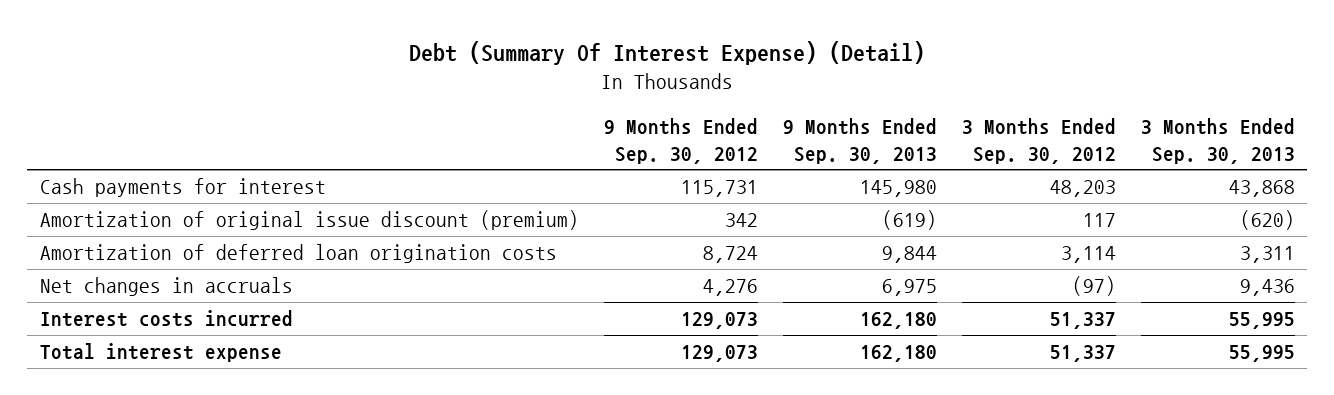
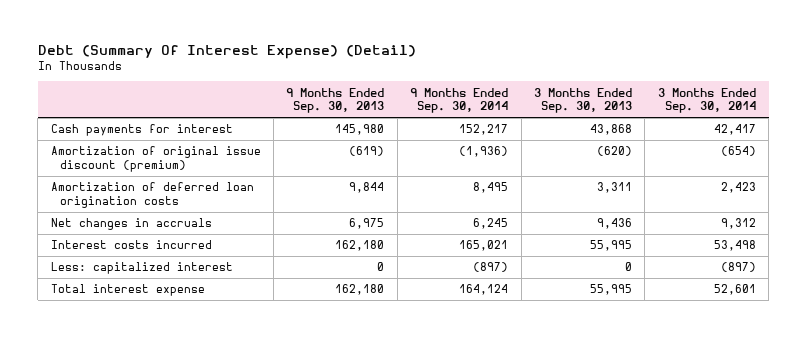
[603,117,758,164] 9 Months Ended Sep. 30, 2012 -> none
[961,117,1116,164] 3 Months Ended Sep. 30, 2012 -> none
none -> [410,87,509,114] 9 Months Ended Sep. 30, 2014
none -> [657,87,756,114] 3 Months Ended Sep. 30, 2014
none -> [50,262,233,275] Less: capitalized interest

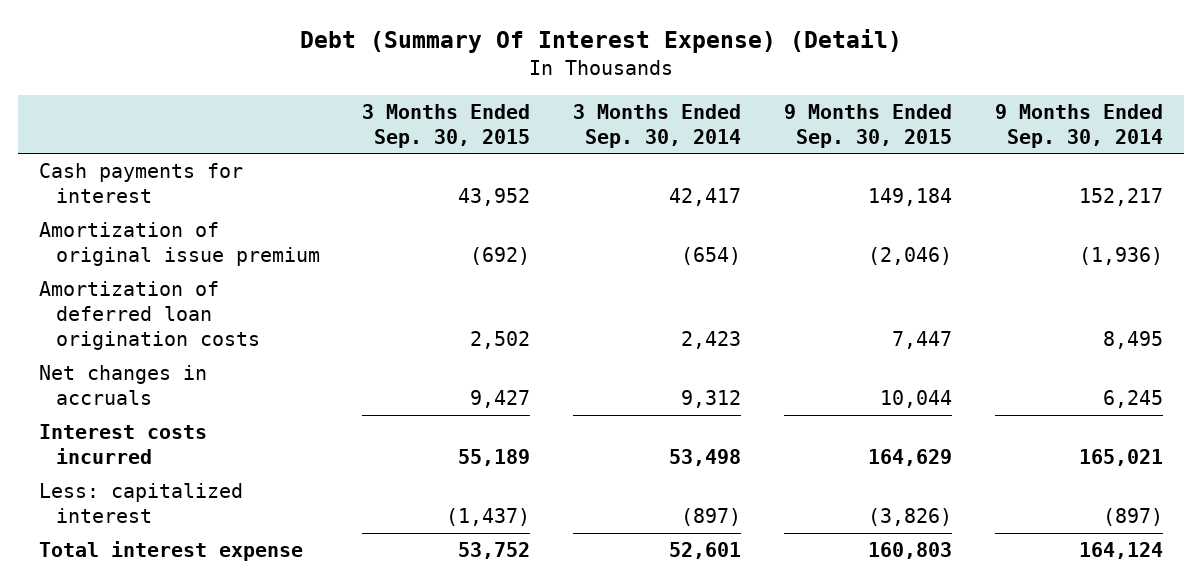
[286,87,385,114] 9 Months Ended Sep. 30, 2013 -> none
[533,87,632,114] 3 Months Ended Sep. 30, 2013 -> none
none -> [362,103,531,148] 3 Months Ended Sep. 30, 2015
none -> [783,103,952,148] 9 Months Ended Sep. 30, 2015
[50,146,261,173] Amortization of original issue discount (premium) -> [39,222,320,267] Amortization of original issue premium

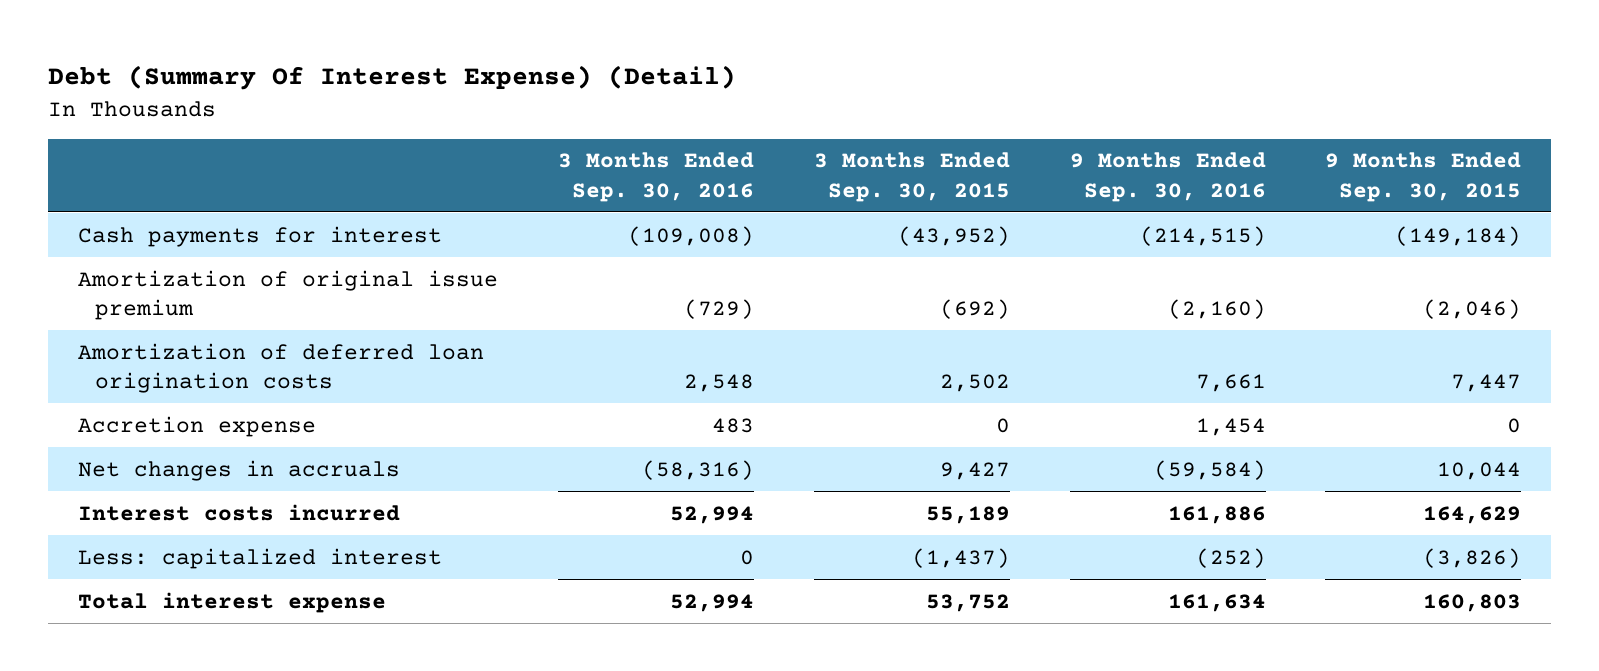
[573,103,742,148] 3 Months Ended Sep. 30, 2014 -> none
[994,103,1163,148] 9 Months Ended Sep. 30, 2014 -> none
none -> [557,152,754,202] 3 Months Ended Sep. 30, 2016
none -> [1069,152,1266,202] 9 Months Ended Sep. 30, 2016
[458,188,531,207] 43,952 -> [897,225,1010,246] (43,952)
[867,188,952,207] 149,184 -> [1395,225,1522,246] (149,184)
none -> [78,415,317,437] Accretion expense

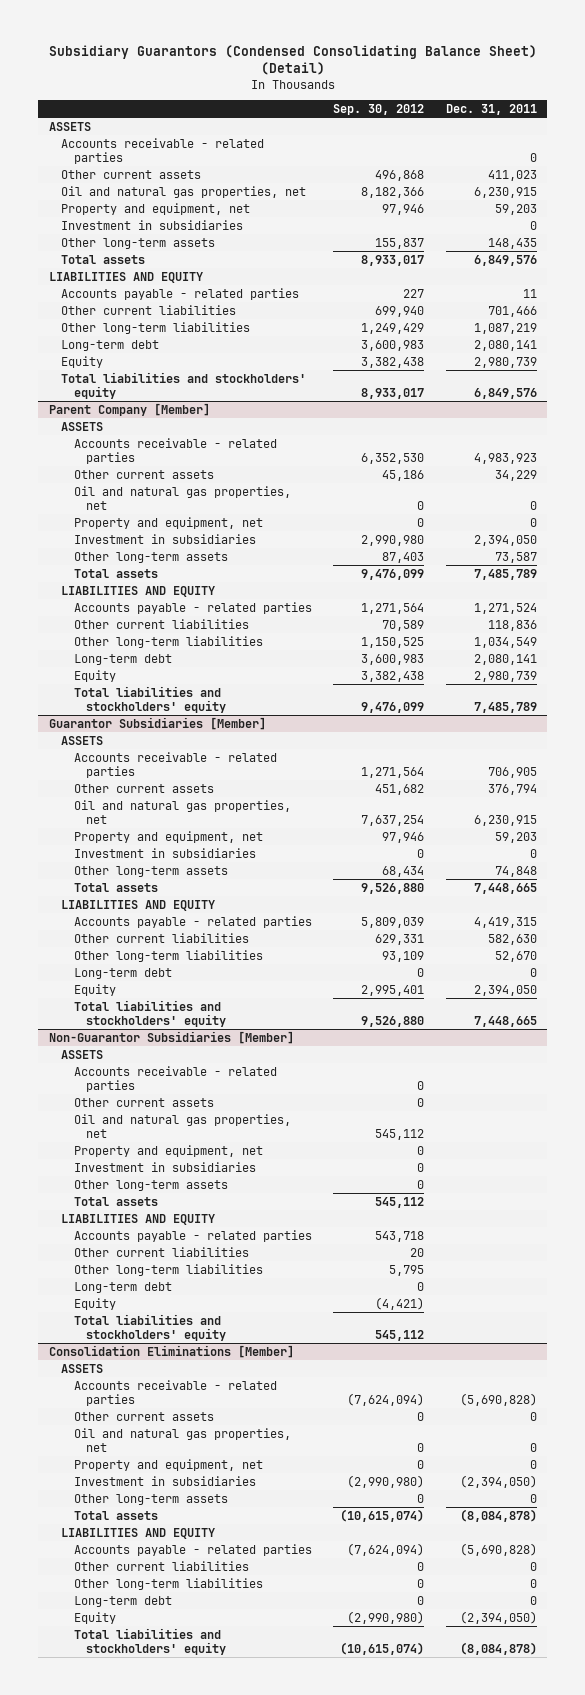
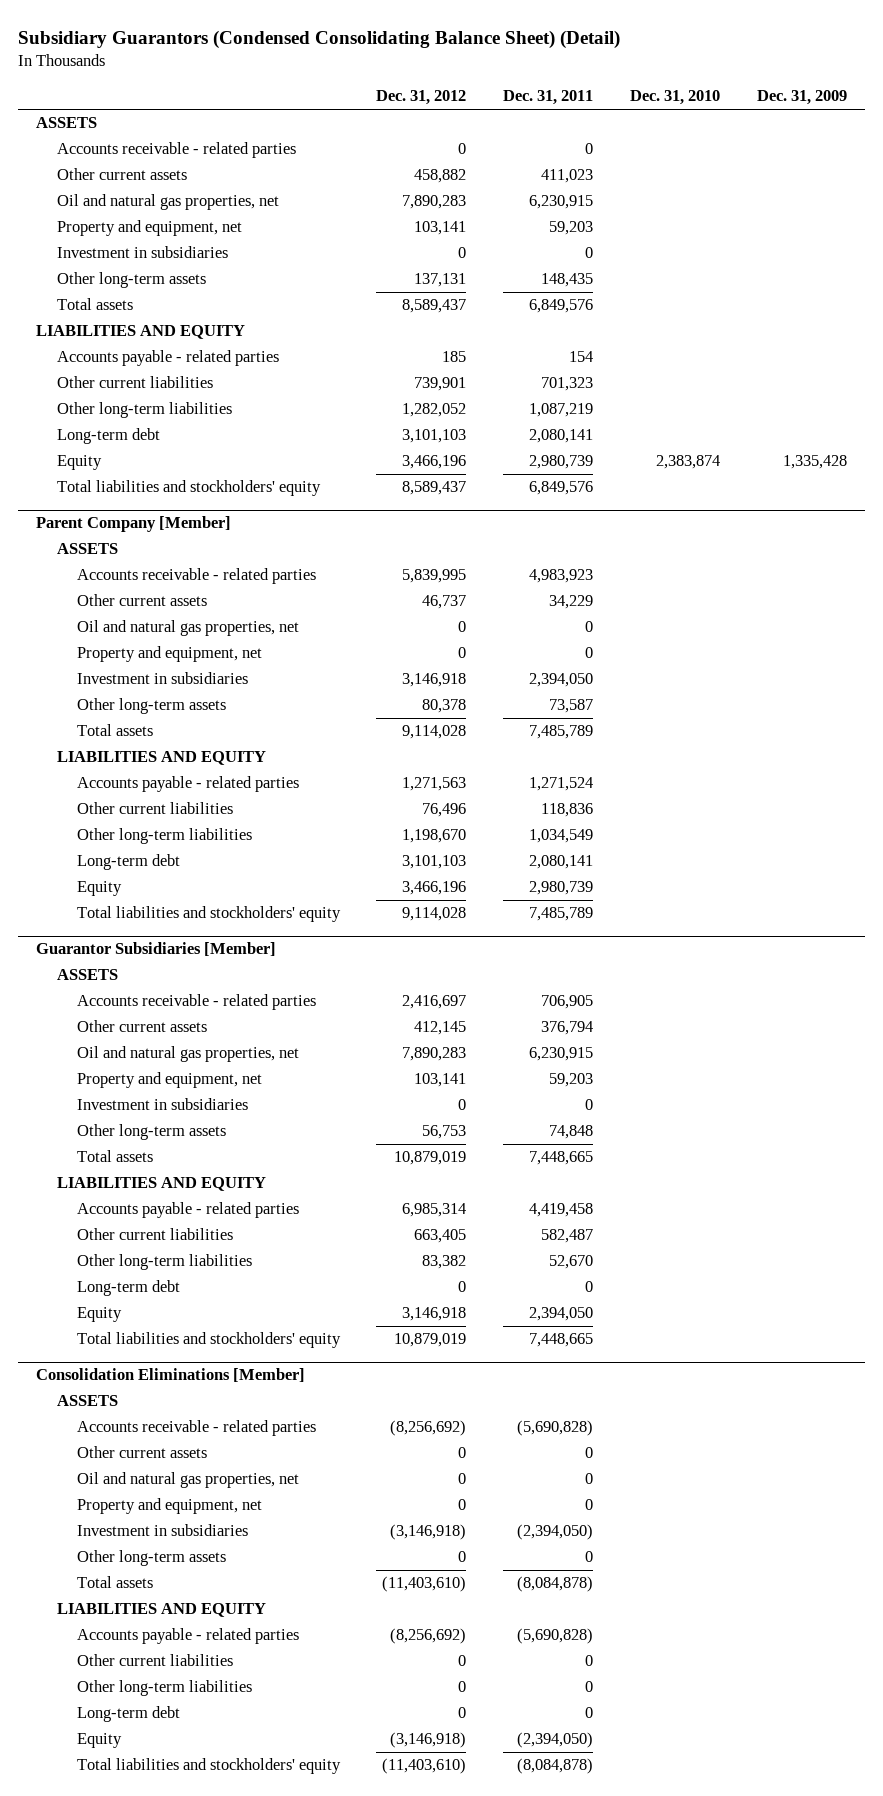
[333,103,425,115] Sep. 30, 2012 -> none
none -> [376,90,467,106] Dec. 31, 2012
none -> [630,90,721,106] Dec. 31, 2010
none -> [756,90,847,106] Dec. 31, 2009
[522,288,537,298] 11 -> [569,351,594,363] 154
[487,305,537,317] 701,466 -> [541,377,594,392] 701,323
[473,916,537,928] 4,419,315 -> [529,1203,594,1218] 4,419,458
[487,933,537,945] 582,630 -> [541,1229,594,1244] 582,487
[48,1030,294,1044] Non-Guarantor Subsidiaries [Member] -> none
[61,1049,104,1059] ASSETS -> none
[73,1065,277,1092] Accounts receivable - related parties -> none
[73,1097,214,1107] Other current assets -> none
[73,1113,291,1138] Oil and natural gas properties, net -> none
[73,1144,263,1157] Property and equipment, net -> none
[73,1161,256,1172] Investment in subsidiaries -> none
[73,1179,228,1191] Other long-term assets -> none
[73,1196,158,1206] Total assets -> none
[61,1213,216,1225] LIABILITIES AND EQUITY -> none
[73,1229,312,1242] Accounts payable - related parties -> none
[73,1246,249,1257] Other current liabilities -> none
[73,1263,263,1276] Other long-term liabilities -> none
[73,1281,172,1293] Long-term debt -> none
[73,1297,116,1310] Equity -> none
[73,1313,227,1341] Total liabilities and stockholders' equity -> none

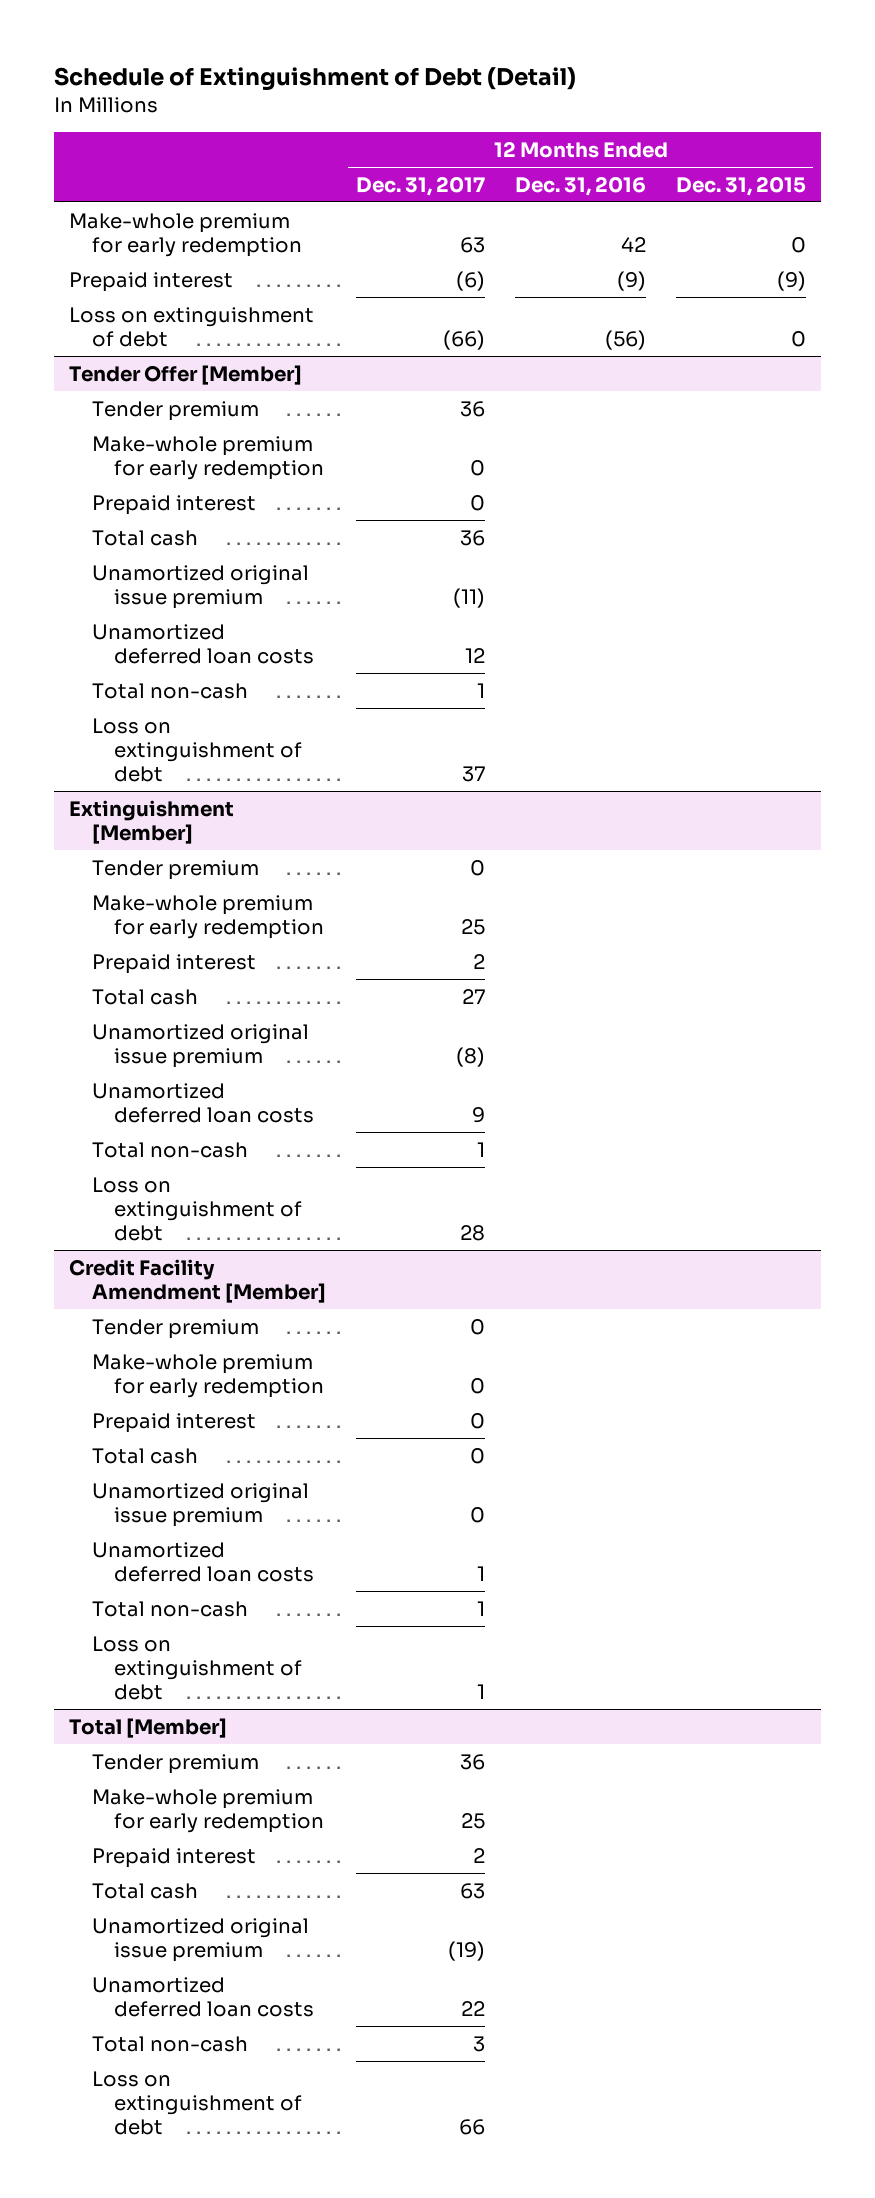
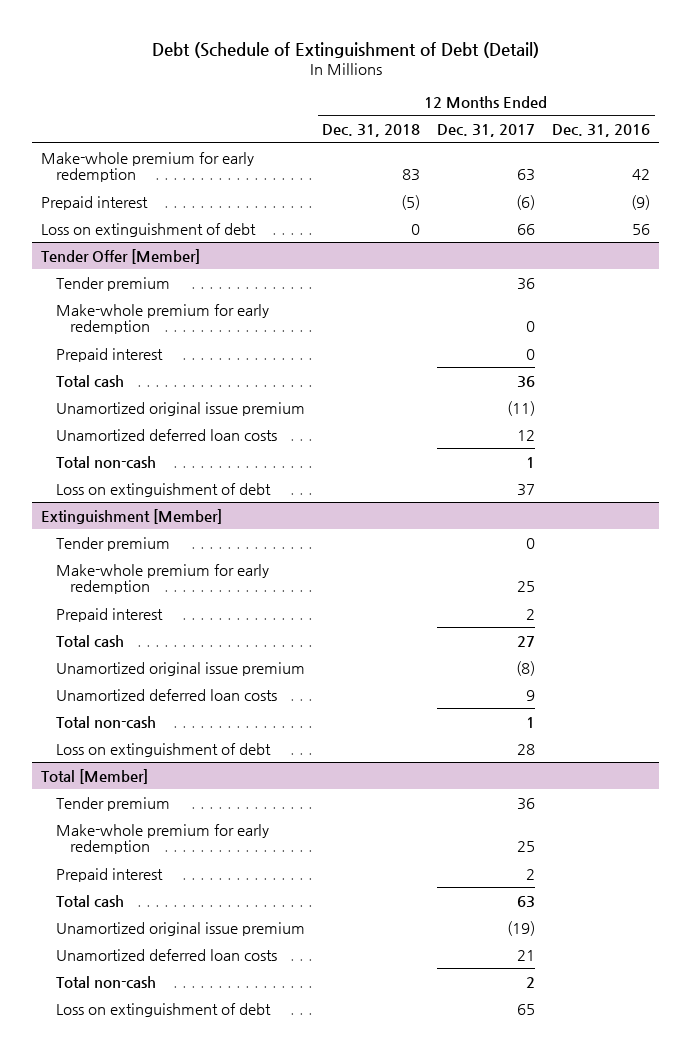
[54,67,577,92] Schedule of Extinguishment of Debt (Detail) -> [151,41,539,58] Debt (Schedule of Extinguishment of Debt (Detail)
[675,175,806,196] Dec. 31, 2015 -> none
none -> [321,124,420,138] Dec. 31, 2018
[442,329,485,350] (66) -> [517,223,536,235] 66
[604,329,646,350] (56) -> [632,223,651,235] 56
[69,1258,326,1303] Credit Facility Amendment [Member] -> none
[91,1318,259,1339] Tender premium -> none
[91,1353,325,1398] Make-whole premium for early redemption -> none
[91,1412,256,1433] Prepaid interest -> none
[91,1447,198,1464] Total cash -> none
[91,1482,309,1527] Unamortized original issue premium -> none
[91,1541,315,1582] Unamortized deferred loan costs -> none
[91,1600,248,1617] Total non-cash -> none
[91,1635,303,1701] Loss on extinguishment of debt -> none
[460,2000,485,2016] 22 -> [517,949,536,961] 21
[472,2035,485,2052] 3 -> [526,976,536,988] 2
[458,2119,485,2136] 66 -> [517,1003,536,1015] 65

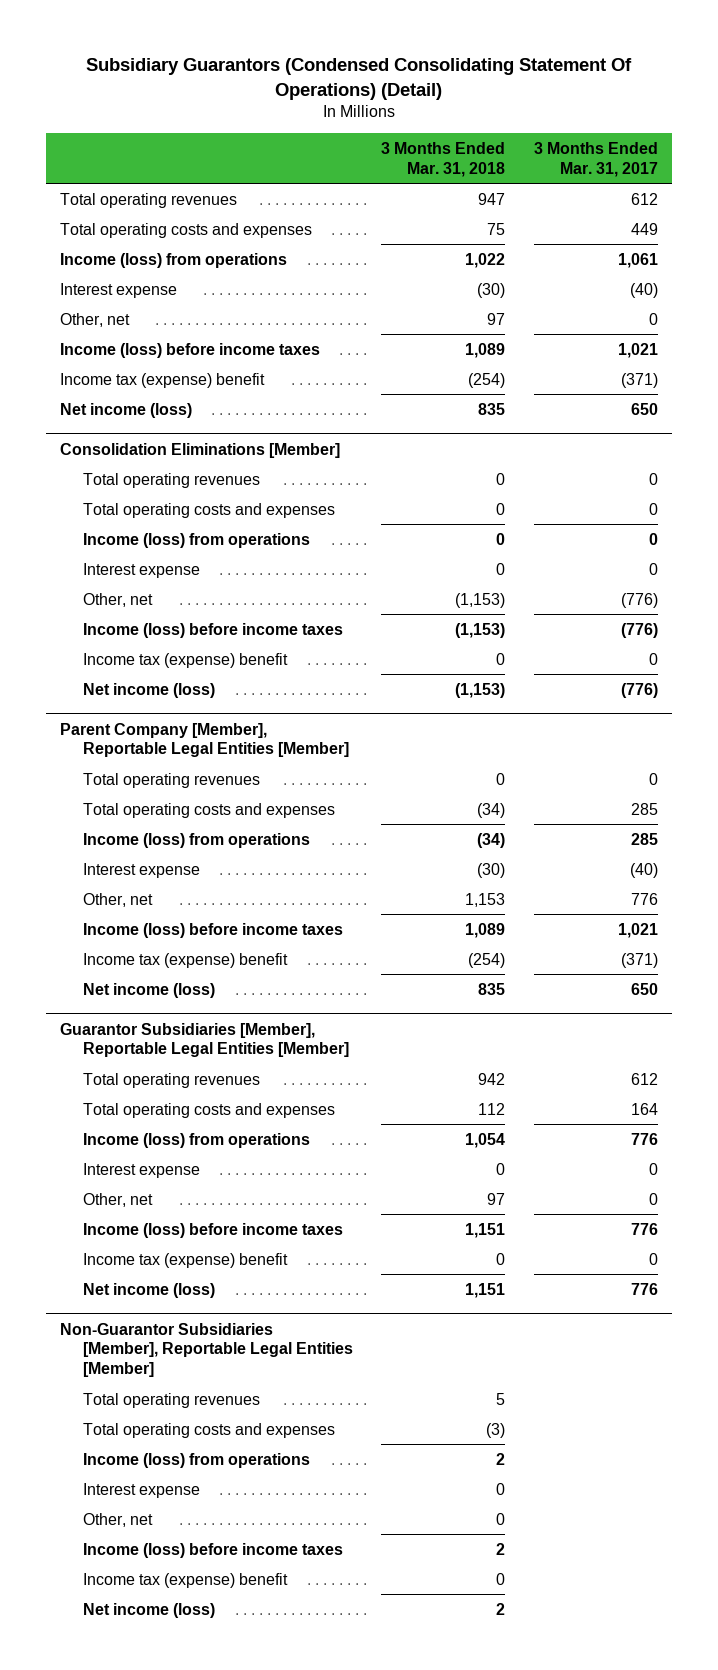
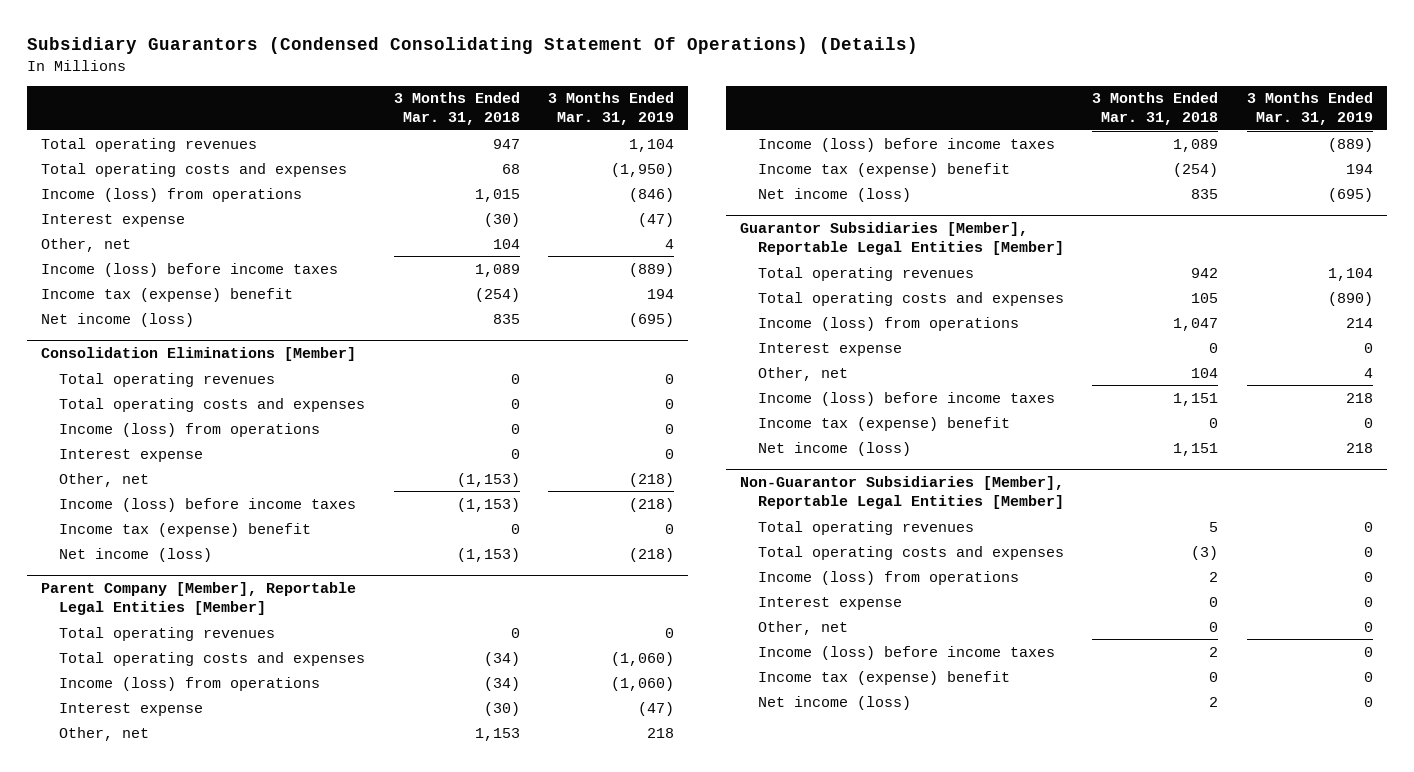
[86,57,633,100] Subsidiary Guarantors (Condensed Consolidating Statement Of Operations) (Detail) -> [26,37,918,55] Subsidiary Guarantors (Condensed Consolidating Statement Of Operations) (Details)
[534,141,659,177] 3 Months Ended Mar. 31, 2017 -> none
none -> [548,92,675,126] 3 Months Ended Mar. 31, 2019
[487,222,506,235] 75 -> [501,163,520,174] 68
[465,252,506,268] 1,022 -> [474,188,520,202] 1,015
[487,312,506,325] 97 -> [492,238,520,249] 104
[478,1102,506,1115] 112 -> [1191,292,1219,303] 105
[465,1132,506,1148] 1,054 -> [1173,317,1219,331] 1,047
[487,1192,506,1205] 97 -> [1191,367,1219,378] 104

